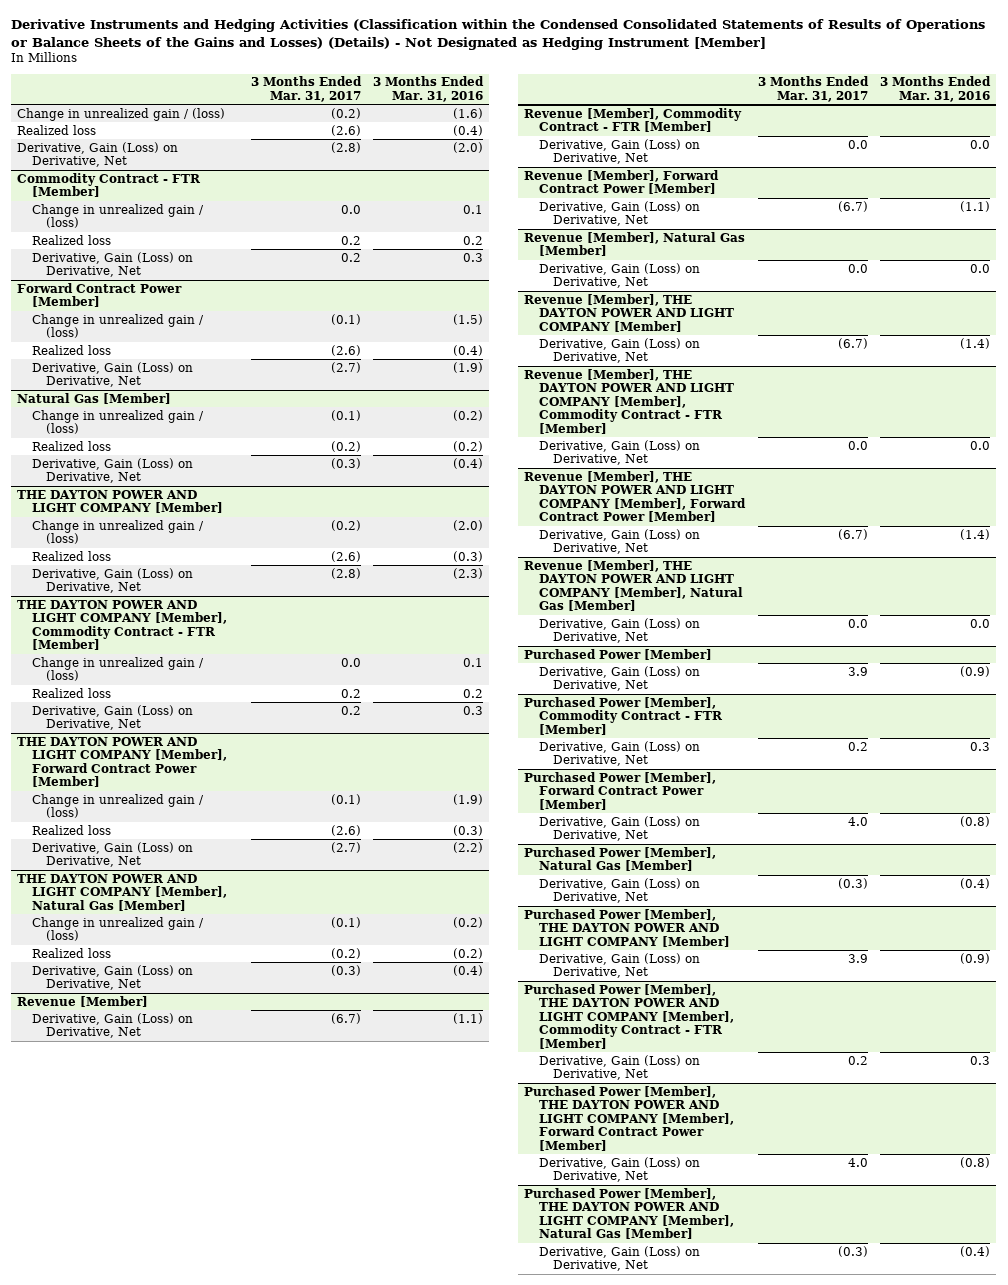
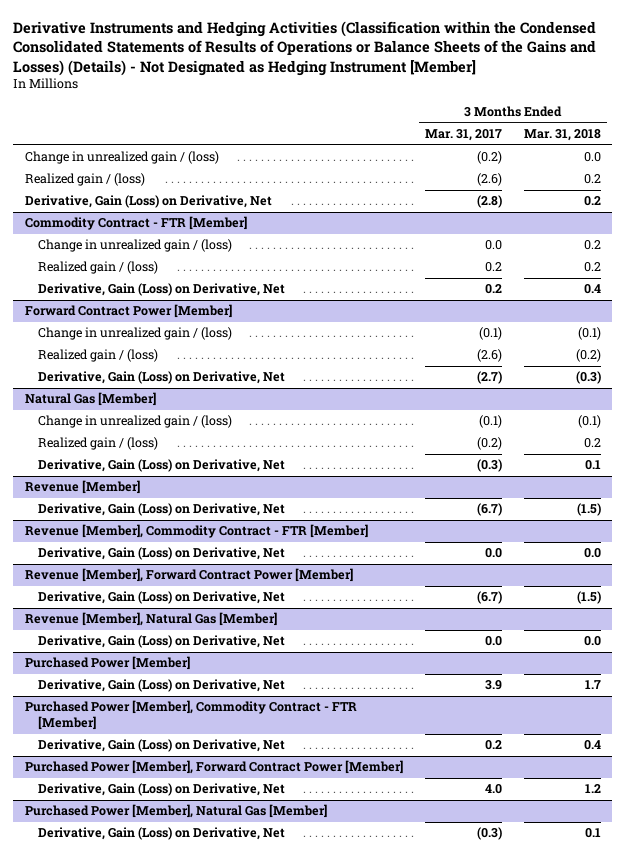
[373,76,485,102] 3 Months Ended Mar. 31, 2016 -> none
none -> [524,129,602,142] Mar. 31, 2018
[17,124,97,135] Realized loss -> [24,173,145,187] Realized gain / (loss)
[31,234,111,245] Realized loss -> [37,261,158,275] Realized gain / (loss)
[31,344,111,355] Realized loss -> [37,349,158,363] Realized gain / (loss)
[31,457,193,484] Derivative, Gain (Loss) on Derivative, Net -> none
[17,489,223,514] THE DAYTON POWER AND LIGHT COMPANY [Member] -> none
[31,519,204,545] Change in unrealized gain / (loss) -> none
[31,550,111,561] Realized loss -> none
[31,567,193,594] Derivative, Gain (Loss) on Derivative, Net -> none
[17,599,227,651] THE DAYTON POWER AND LIGHT COMPANY [Member], Commodity Contract - FTR [Member] -> none
[31,656,204,682] Change in unrealized gain / (loss) -> none
[31,687,111,698] Realized loss -> none
[31,704,193,731] Derivative, Gain (Loss) on Derivative, Net -> none
[17,736,227,788] THE DAYTON POWER AND LIGHT COMPANY [Member], Forward Contract Power [Member] -> none
[31,793,204,819] Change in unrealized gain / (loss) -> none
[31,824,111,835] Realized loss -> none
[31,841,193,868] Derivative, Gain (Loss) on Derivative, Net -> none
[17,873,227,911] THE DAYTON POWER AND LIGHT COMPANY [Member], Natural Gas [Member] -> none
[31,916,204,942] Change in unrealized gain / (loss) -> none
[31,947,111,958] Realized loss -> none
[31,440,111,451] Realized loss -> [37,437,158,451] Realized gain / (loss)
[524,293,734,332] Revenue [Member], THE DAYTON POWER AND LIGHT COMPANY [Member] -> none
[538,337,700,364] Derivative, Gain (Loss) on Derivative, Net -> none
[524,368,734,434] Revenue [Member], THE DAYTON POWER AND LIGHT COMPANY [Member], Commodity Contract - FTR [Member] -> none
[538,439,700,466] Derivative, Gain (Loss) on Derivative, Net -> none
[524,470,746,523] Revenue [Member], THE DAYTON POWER AND LIGHT COMPANY [Member], Forward Contract Power [Member] -> none
[538,528,700,555] Derivative, Gain (Loss) on Derivative, Net -> none
[524,559,743,612] Revenue [Member], THE DAYTON POWER AND LIGHT COMPANY [Member], Natural Gas [Member] -> none
[538,617,700,644] Derivative, Gain (Loss) on Derivative, Net -> none
[524,908,730,947] Purchased Power [Member], THE DAYTON POWER AND LIGHT COMPANY [Member] -> none
[538,952,700,979] Derivative, Gain (Loss) on Derivative, Net -> none
[524,983,734,1049] Purchased Power [Member], THE DAYTON POWER AND LIGHT COMPANY [Member], Commodity Contract - FTR [Member] -> none
[538,1054,700,1081] Derivative, Gain (Loss) on Derivative, Net -> none
[524,1085,734,1151] Purchased Power [Member], THE DAYTON POWER AND LIGHT COMPANY [Member], Forward Contract Power [Member] -> none
[538,1156,700,1183] Derivative, Gain (Loss) on Derivative, Net -> none
[524,1187,734,1240] Purchased Power [Member], THE DAYTON POWER AND LIGHT COMPANY [Member], Natural Gas [Member] -> none
[538,1245,700,1272] Derivative, Gain (Loss) on Derivative, Net -> none

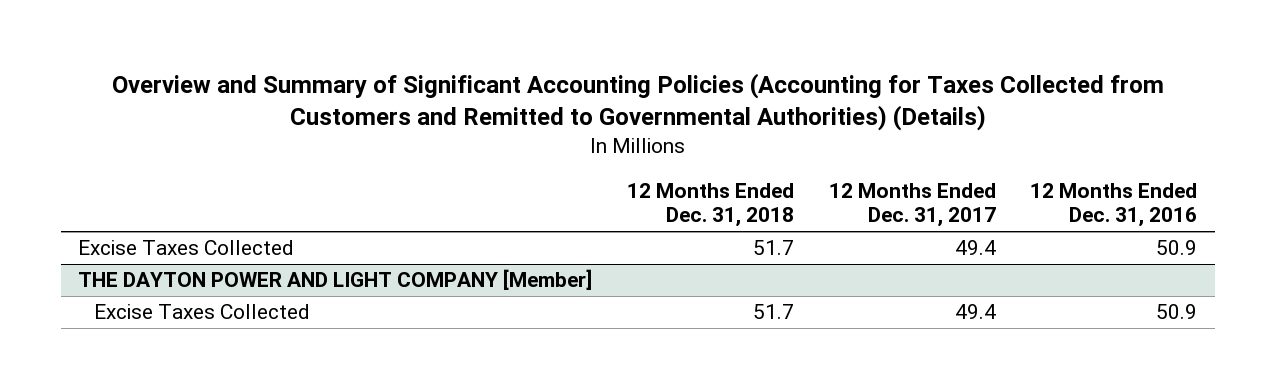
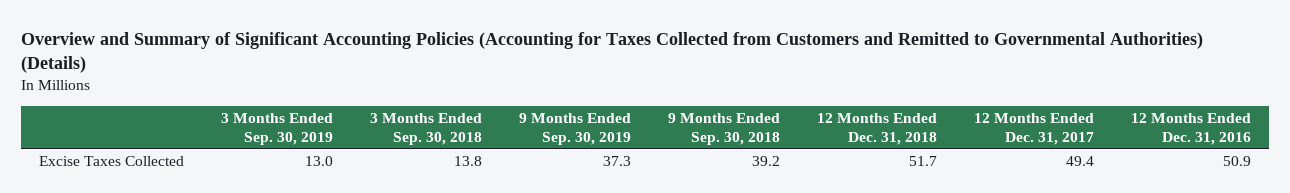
none -> [221,112,334,145] 3 Months Ended Sep. 30, 2019
none -> [370,112,483,145] 3 Months Ended Sep. 30, 2018
none -> [519,112,632,145] 9 Months Ended Sep. 30, 2019
none -> [668,112,781,145] 9 Months Ended Sep. 30, 2018
[78,269,593,291] THE DAYTON POWER AND LIGHT COMPANY [Member] -> none
[94,304,311,320] Excise Taxes Collected -> none

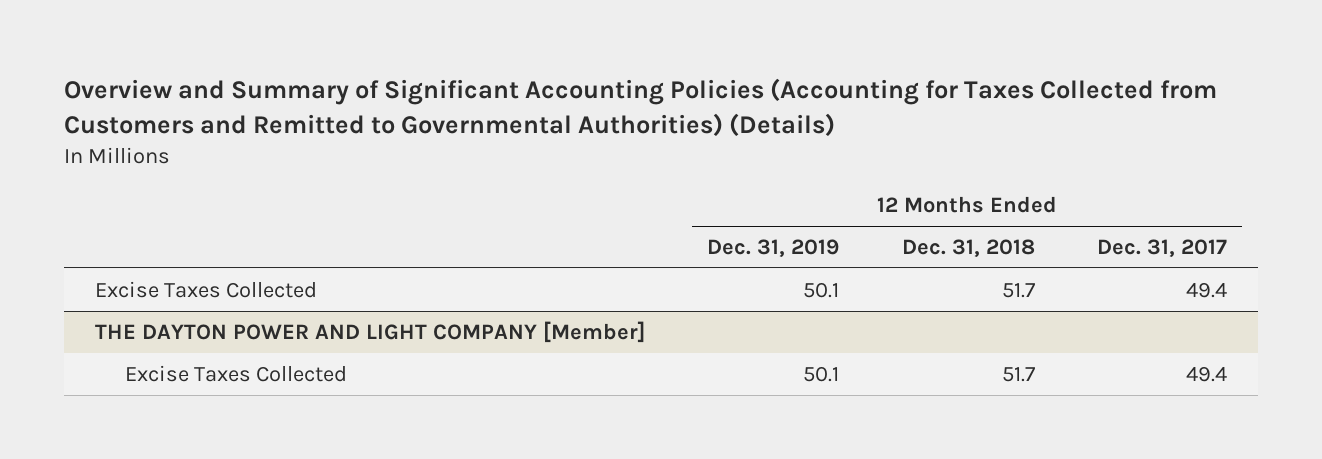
[221,112,334,145] 3 Months Ended Sep. 30, 2019 -> none
[370,112,483,145] 3 Months Ended Sep. 30, 2018 -> none
[519,112,632,145] 9 Months Ended Sep. 30, 2019 -> none
[668,112,781,145] 9 Months Ended Sep. 30, 2018 -> none
[1130,112,1251,145] 12 Months Ended Dec. 31, 2016 -> none
none -> [707,238,840,257] Dec. 31, 2019
none -> [95,320,646,343] THE DAYTON POWER AND LIGHT COMPANY [Member]
none -> [125,364,348,382] Excise Taxes Collected

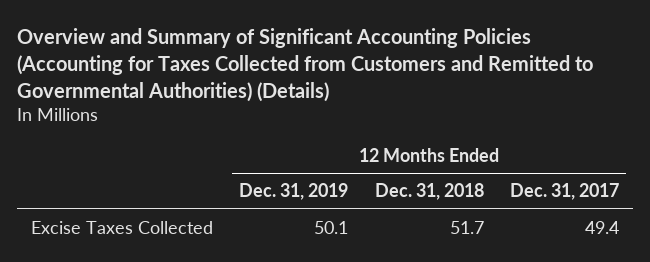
[95,320,646,343] THE DAYTON POWER AND LIGHT COMPANY [Member] -> none
[125,364,348,382] Excise Taxes Collected -> none

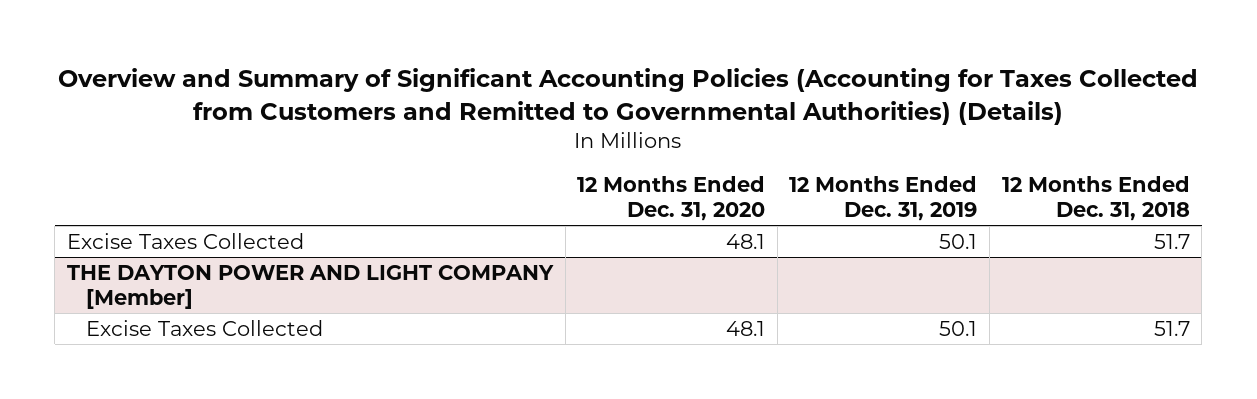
[510,183,620,201] Dec. 31, 2017 -> none
none -> [577,175,766,221] 12 Months Ended Dec. 31, 2020
none -> [67,264,555,309] THE DAYTON POWER AND LIGHT COMPANY [Member]
none -> [85,319,323,336] Excise Taxes Collected

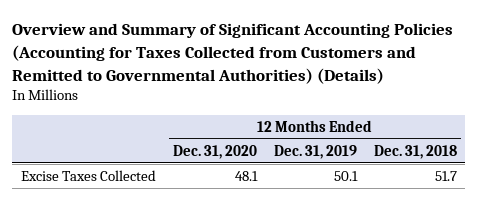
[67,264,555,309] THE DAYTON POWER AND LIGHT COMPANY [Member] -> none
[85,319,323,336] Excise Taxes Collected -> none

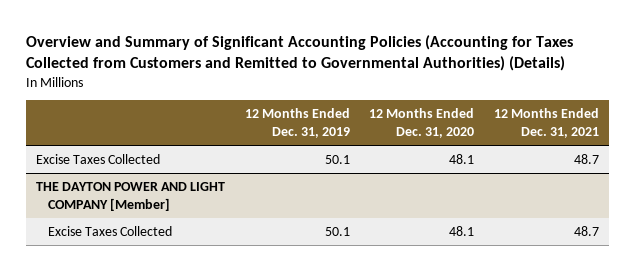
[373,144,457,159] Dec. 31, 2018 -> none
none -> [494,108,600,138] 12 Months Ended Dec. 31, 2021
none -> [35,182,225,211] THE DAYTON POWER AND LIGHT COMPANY [Member]
none -> [47,226,172,237] Excise Taxes Collected

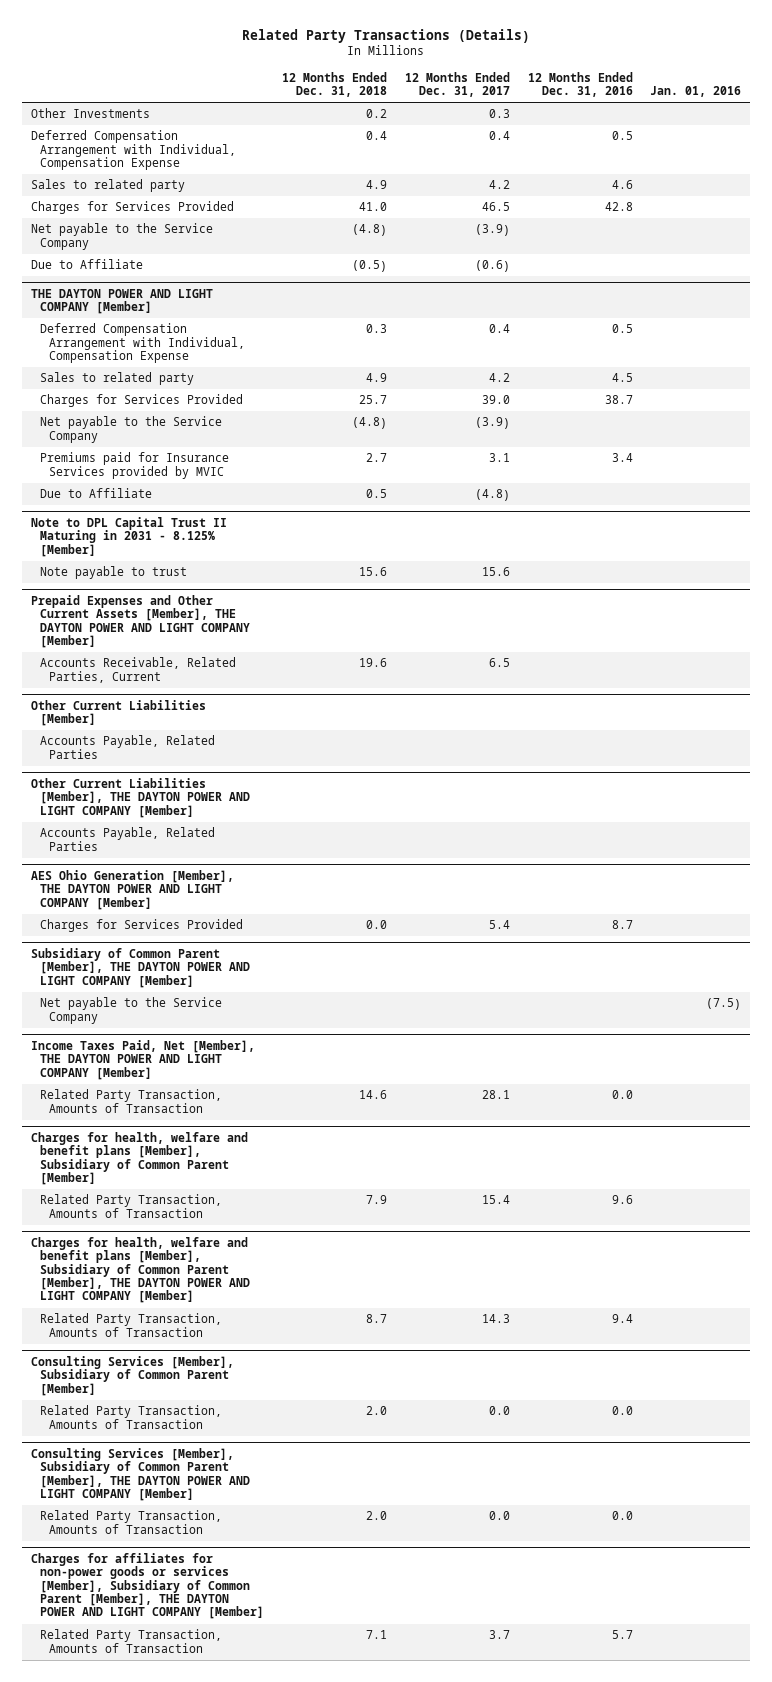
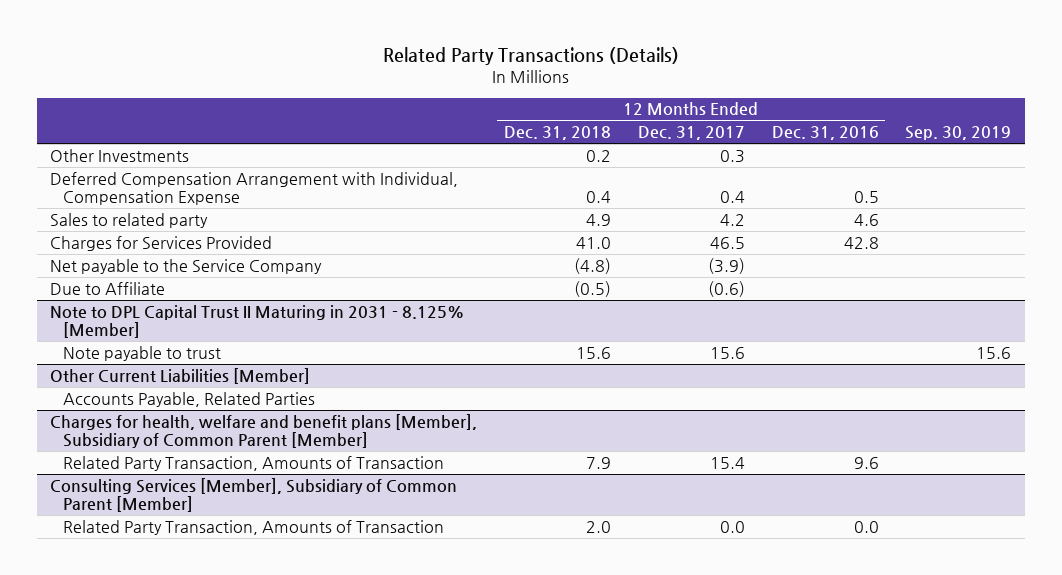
[650,85,742,97] Jan. 01, 2016 -> none
none -> [905,126,1012,141] Sep. 30, 2019
[30,288,213,315] THE DAYTON POWER AND LIGHT COMPANY [Member] -> none
[39,323,245,364] Deferred Compensation Arrangement with Individual, Compensation Expense -> none
[39,372,194,386] Sales to related party -> none
[39,394,243,408] Charges for Services Provided -> none
[39,416,222,443] Net payable to the Service Company -> none
[39,452,229,479] Premiums paid for Insurance Services provided by MVIC -> none
[39,488,152,499] Due to Affiliate -> none
[30,594,250,649] Prepaid Expenses and Other Current Assets [Member], THE DAYTON POWER AND LIGHT COMPANY [Member] -> none
[39,657,236,683] Accounts Receivable, Related Parties, Current -> none
[30,777,250,818] Other Current Liabilities [Member], THE DAYTON POWER AND LIGHT COMPANY [Member] -> none
[39,827,215,851] Accounts Payable, Related Parties -> none
[30,869,234,910] AES Ohio Generation [Member], THE DAYTON POWER AND LIGHT COMPANY [Member] -> none
[39,919,243,933] Charges for Services Provided -> none
[30,947,250,988] Subsidiary of Common Parent [Member], THE DAYTON POWER AND LIGHT COMPANY [Member] -> none
[39,997,222,1024] Net payable to the Service Company -> none
[30,1039,255,1080] Income Taxes Paid, Net [Member], THE DAYTON POWER AND LIGHT COMPANY [Member] -> none
[39,1089,222,1113] Related Party Transaction, Amounts of Transaction -> none
[30,1236,250,1304] Charges for health, welfare and benefit plans [Member], Subsidiary of Common Parent [Member], THE DAYTON POWER AND LIGHT COMPANY [Member] -> none
[39,1313,222,1337] Related Party Transaction, Amounts of Transaction -> none
[30,1447,250,1502] Consulting Services [Member], Subsidiary of Common Parent [Member], THE DAYTON POWER AND LIGHT COMPANY [Member] -> none
[39,1510,222,1534] Related Party Transaction, Amounts of Transaction -> none
[30,1552,264,1620] Charges for affiliates for non-power goods or services [Member], Subsidiary of Common Parent [Member], THE DAYTON POWER AND LIGHT COMPANY [Member] -> none
[39,1629,222,1653] Related Party Transaction, Amounts of Transaction -> none

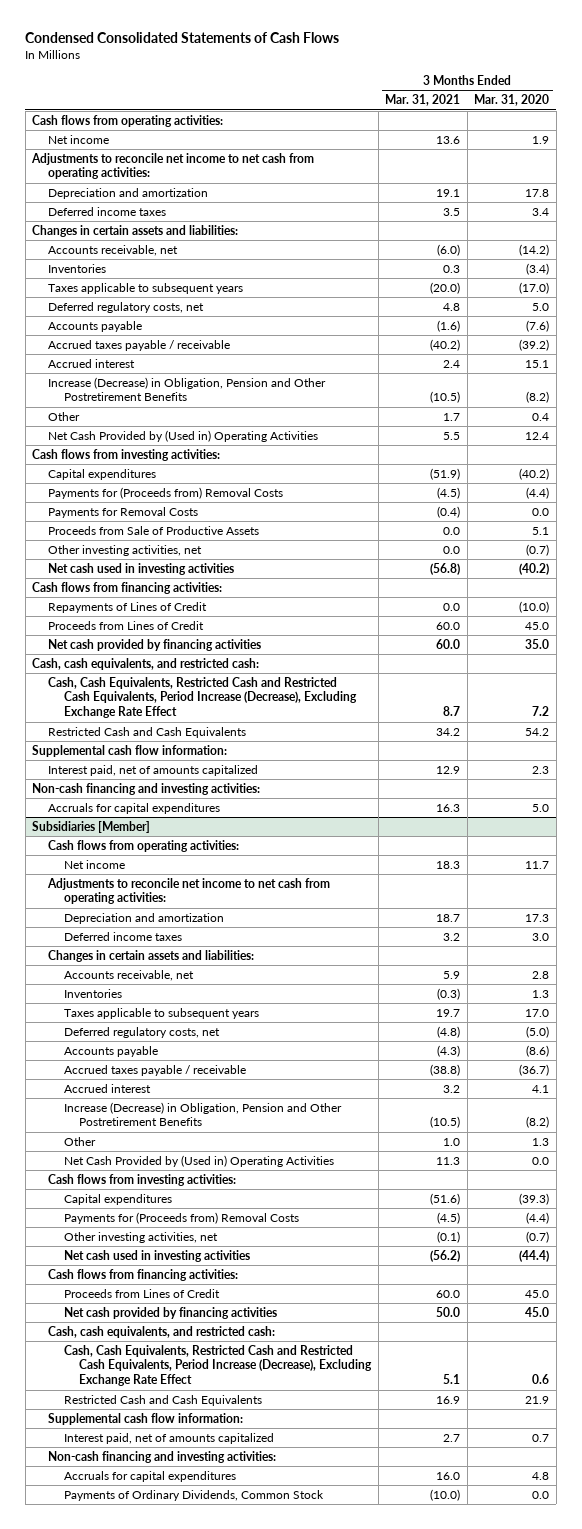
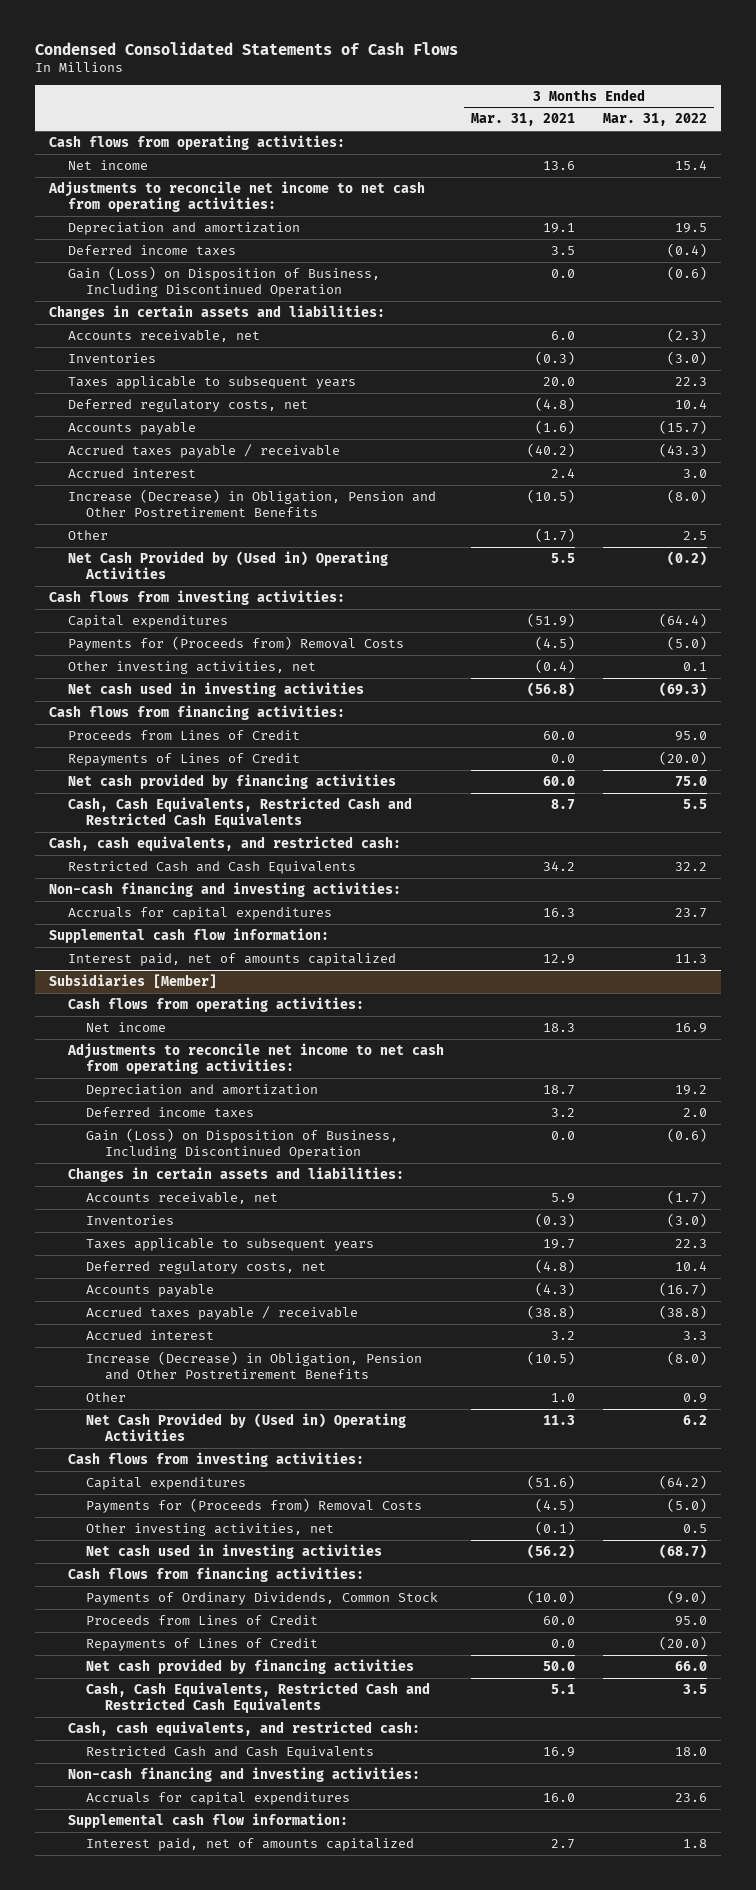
[474,94,550,107] Mar. 31, 2020 -> none
none -> [603,113,708,127] Mar. 31, 2022
none -> [67,265,380,298] Gain (Loss) on Disposition of Business, Including Discontinued Operation
[437,243,461,256] (6.0) -> [551,330,576,340] 6.0
[443,264,461,273] 0.3 -> [535,350,576,365] (0.3)
[430,281,461,294] (20.0) -> [543,376,576,386] 20.0
[443,302,461,311] 4.8 -> [535,396,576,411] (4.8)
[443,412,461,421] 1.7 -> [535,527,576,542] (1.7)
[48,506,199,518] Payments for Removal Costs -> none
[48,525,260,535] Proceeds from Sale of Productive Assets -> none
[443,545,461,554] 0.0 -> [535,658,576,673] (0.4)
[48,601,208,613] Repayments of Lines of Credit -> [67,752,300,766] Repayments of Lines of Credit
none -> [67,796,412,829] Cash, Cash Equivalents, Restricted Cash and Restricted Cash Equivalents
[48,676,357,719] Cash, Cash Equivalents, Restricted Cash and Restricted Cash Equivalents, Period Increase (Decrease), Excluding Exchange Rate Effect -> none
[32,744,228,757] Supplemental cash flow information: -> [48,927,329,943] Supplemental cash flow information:
[48,764,259,776] Interest paid, net of amounts capitalized -> [67,952,396,966] Interest paid, net of amounts capitalized
none -> [86,1127,399,1160] Gain (Loss) on Disposition of Business, Including Discontinued Operation
[63,1489,324,1501] Payments of Ordinary Dividends, Common Stock -> [86,1591,439,1605] Payments of Ordinary Dividends, Common Stock
none -> [86,1637,319,1651] Repayments of Lines of Credit
none -> [86,1681,431,1714] Cash, Cash Equivalents, Restricted Cash and Restricted Cash Equivalents
[63,1344,373,1387] Cash, Cash Equivalents, Restricted Cash and Restricted Cash Equivalents, Period Increase (Decrease), Excluding Exchange Rate Effect -> none
[48,1412,244,1425] Supplemental cash flow information: -> [67,1812,348,1828] Supplemental cash flow information:
[63,1432,274,1444] Interest paid, net of amounts capitalized -> [86,1837,415,1851] Interest paid, net of amounts capitalized

